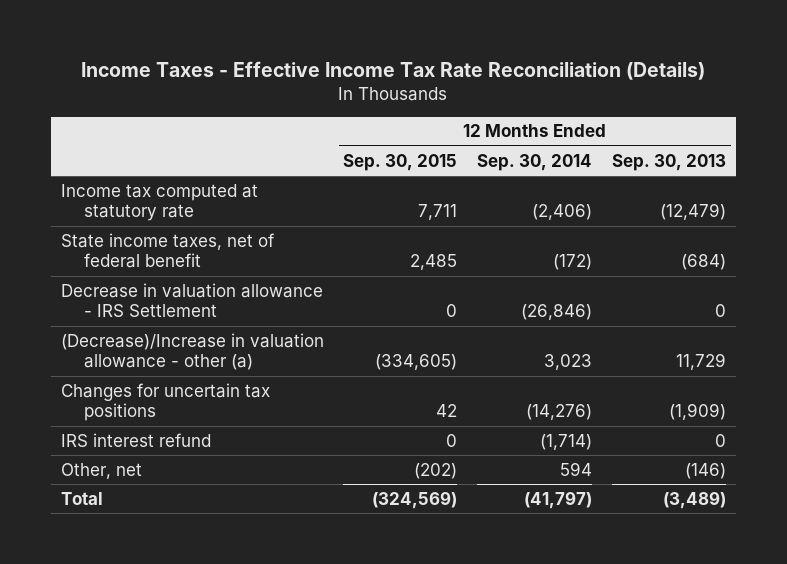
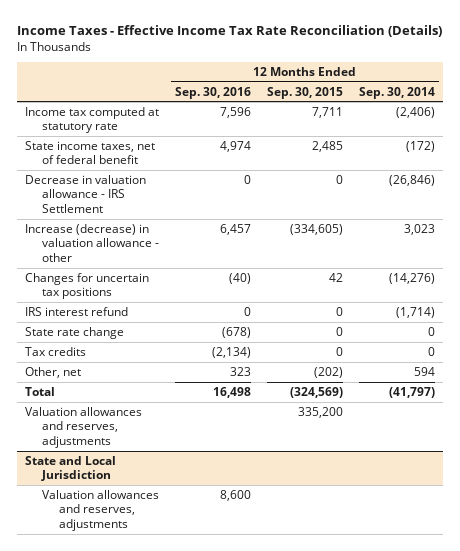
[612,153,727,171] Sep. 30, 2013 -> none
none -> [175,86,252,99] Sep. 30, 2016
[60,332,324,371] (Decrease)/Increase in valuation allowance - other (a) -> [25,223,160,262] Increase (decrease) in valuation allowance - other
none -> [25,326,125,339] State rate change
none -> [25,346,87,356] Tax credits
none -> [25,406,143,448] Valuation allowances and reserves, adjustments
none -> [25,455,117,482] State and Local Jurisdiction
none -> [42,489,160,531] Valuation allowances and reserves, adjustments

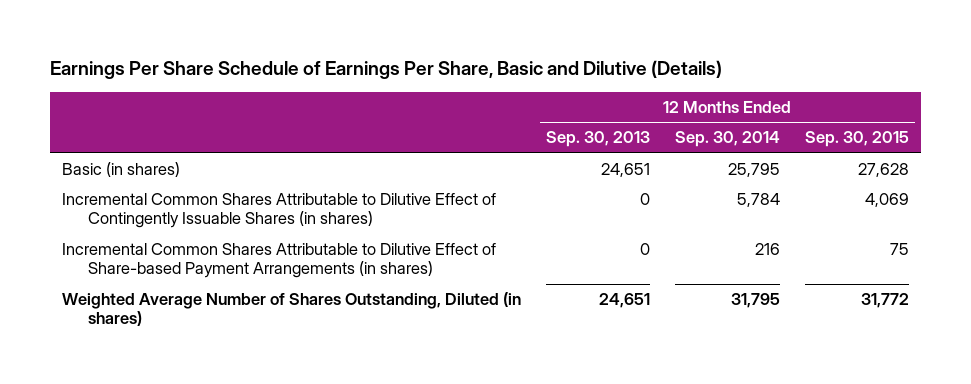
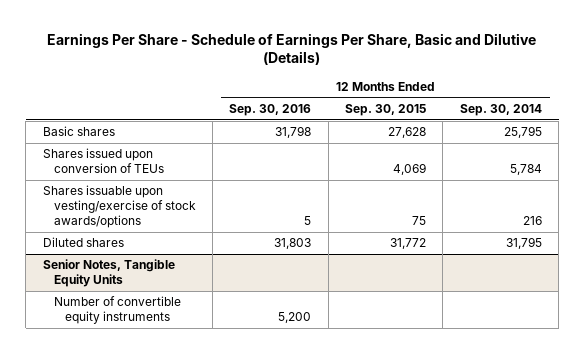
[49,60,722,80] Earnings Per Share Schedule of Earnings Per Share, Basic and Dilutive (Details) -> [47,32,537,66] Earnings Per Share - Schedule of Earnings Per Share, Basic and Dilutive (Details)
[546,131,651,148] Sep. 30, 2013 -> none
none -> [229,104,312,117] Sep. 30, 2016
[62,162,181,178] Basic (in shares) -> [42,126,115,137] Basic shares
[62,193,497,229] Incremental Common Shares Attributable to Dilutive Effect of Contingently Issuable Shares (in shares) -> [42,148,164,174] Shares issued upon conversion of TEUs
[62,243,497,279] Incremental Common Shares Attributable to Dilutive Effect of Share-based Payment Arrangements (in shares) -> [42,185,196,229] Shares issuable upon vesting/exercise of stock awards/options
[62,292,522,327] Weighted Average Number of Shares Outstanding, Diluted (in shares) -> [42,237,124,248] Diluted shares
none -> [42,259,175,288] Senior Notes, Tangible Equity Units
none -> [53,296,181,325] Number of convertible equity instruments

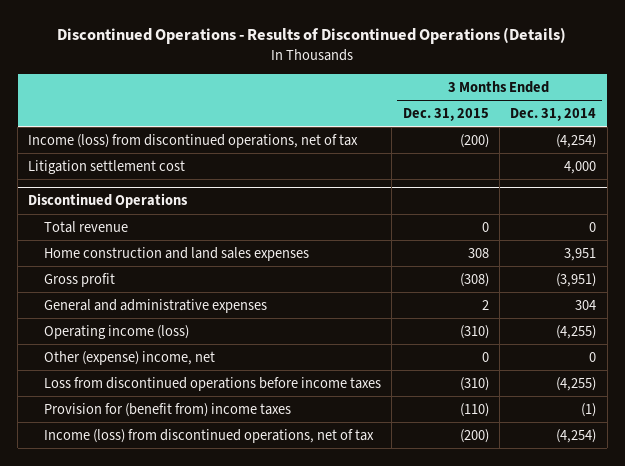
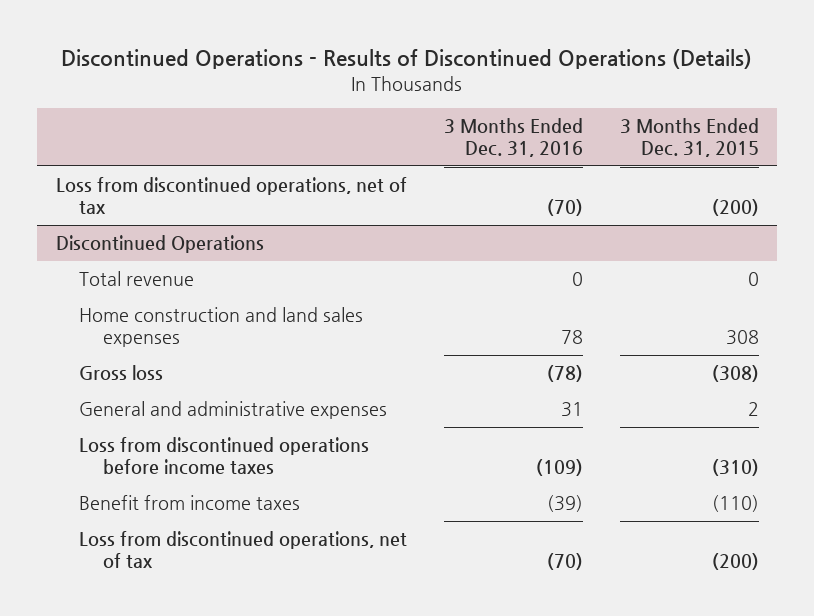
[510,107,597,121] Dec. 31, 2014 -> none
none -> [444,118,584,158] 3 Months Ended Dec. 31, 2016
[28,159,186,174] Litigation settlement cost -> none
[28,133,359,148] Income (loss) from discontinued operations, net of tax -> [55,177,407,215] Loss from discontinued operations, net of tax
[43,272,115,287] Gross profit -> [79,365,164,381] Gross loss
[43,324,189,339] Operating income (loss) -> none
[43,350,215,365] Other (expense) income, net -> none
[43,402,291,417] Provision for (benefit from) income taxes -> [79,495,301,511] Benefit from income taxes
[43,428,374,443] Income (loss) from discontinued operations, net of tax -> [79,531,408,569] Loss from discontinued operations, net of tax

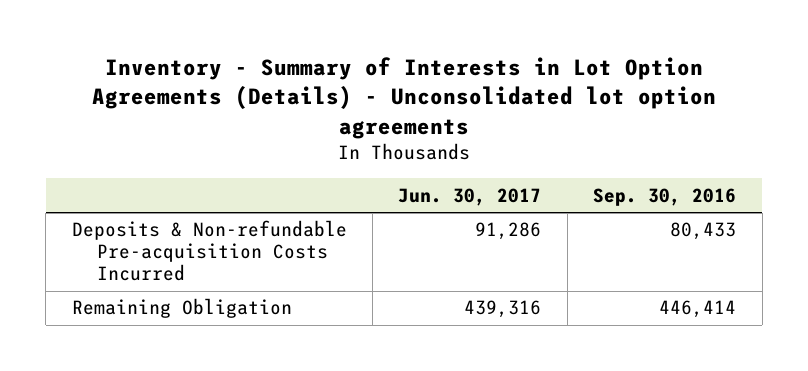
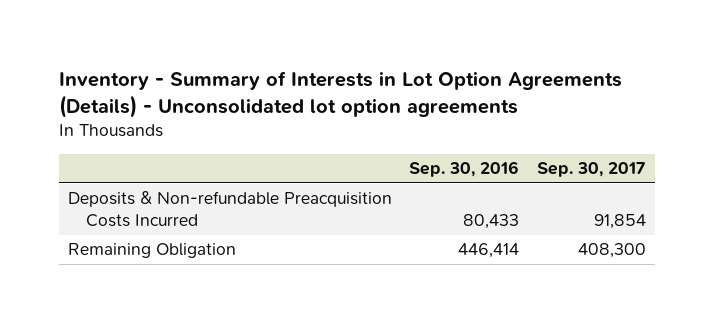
[398,187,542,206] Jun. 30, 2017 -> none
none -> [537,162,647,178] Sep. 30, 2017
[71,220,347,282] Deposits & Non-refundable Pre-acquisition Costs Incurred -> [67,191,392,228] Deposits & Non-refundable Preacquisition Costs Incurred

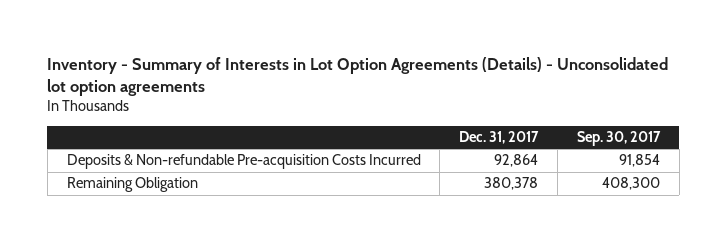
[409,161,520,178] Sep. 30, 2016 -> none
none -> [459,131,540,145] Dec. 31, 2017
[67,191,392,228] Deposits & Non-refundable Preacquisition Costs Incurred -> [66,154,421,170] Deposits & Non-refundable Pre-acquisition Costs Incurred

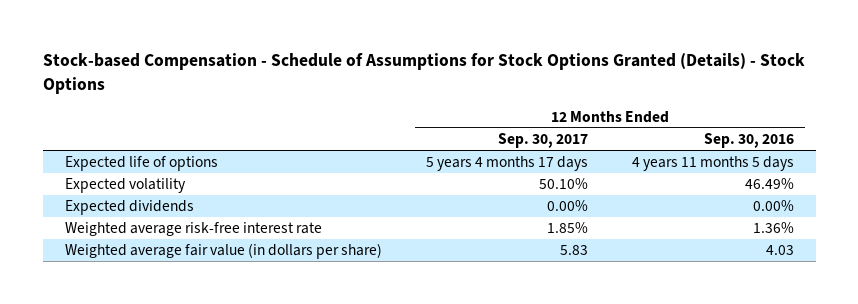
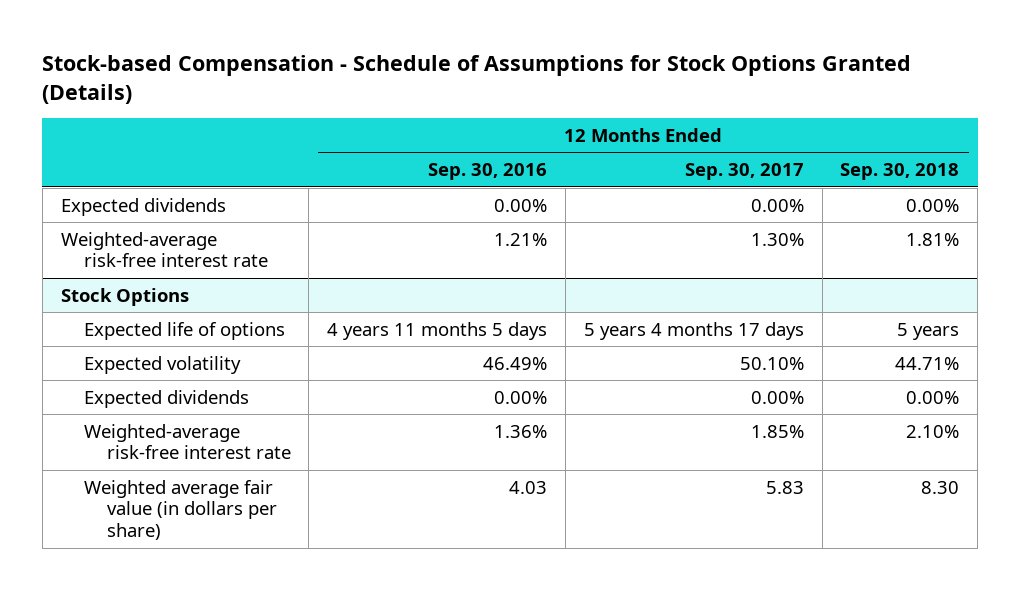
[42,53,805,95] Stock-based Compensation - Schedule of Assumptions for Stock Options Granted (Details) - Stock Options -> [42,55,912,104] Stock-based Compensation - Schedule of Assumptions for Stock Options Granted (Details)
none -> [840,163,960,181] Sep. 30, 2018
none -> [60,197,226,216] Expected dividends
none -> [60,231,268,268] Weighted-average risk-free interest rate
none -> [60,287,189,306] Stock Options
[64,222,322,237] Weighted average risk-free interest rate -> [83,423,291,460] Weighted-average risk-free interest rate

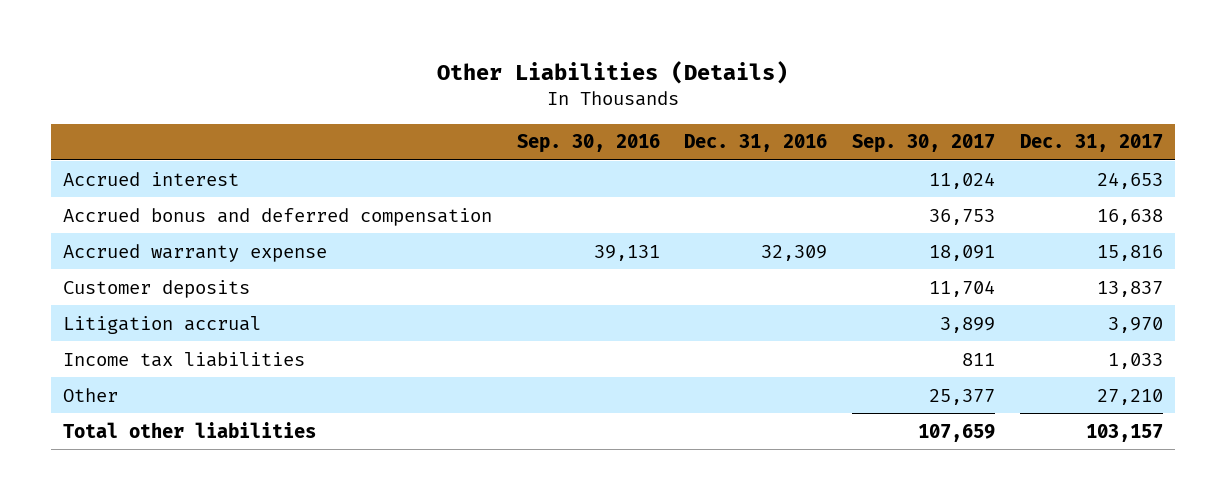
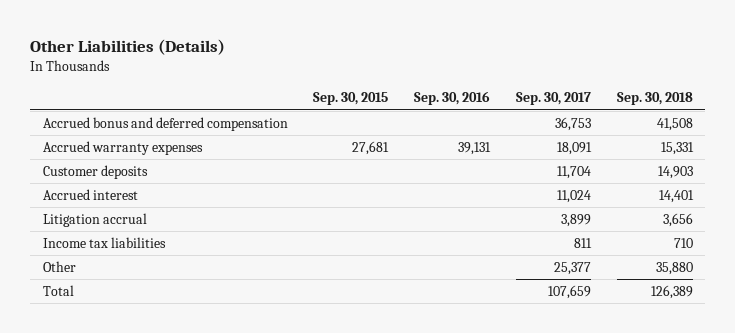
[684,134,828,153] Dec. 31, 2016 -> none
[1019,134,1163,153] Dec. 31, 2017 -> none
none -> [313,92,389,106] Sep. 30, 2015
none -> [616,92,693,106] Sep. 30, 2018
[62,243,327,262] Accrued warranty expense -> [42,141,203,156] Accrued warranty expenses
[62,171,239,186] Accrued interest -> [42,189,138,201] Accrued interest
[62,421,316,438] Total other liabilities -> [42,285,74,297] Total

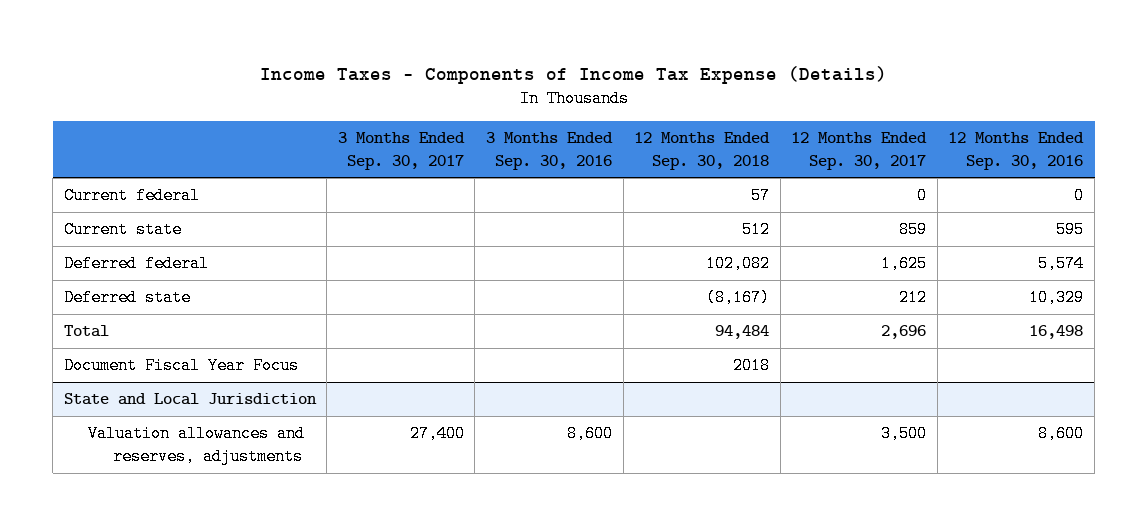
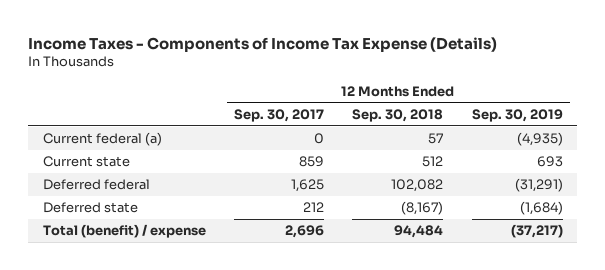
[337,132,465,170] 3 Months Ended Sep. 30, 2017 -> none
[485,132,613,170] 3 Months Ended Sep. 30, 2016 -> none
[948,132,1085,170] 12 Months Ended Sep. 30, 2016 -> none
none -> [471,108,563,122] Sep. 30, 2019
[63,187,200,205] Current federal -> [42,132,162,147] Current federal (a)
[63,357,299,375] Document Fiscal Year Focus -> none
[63,393,317,406] State and Local Jurisdiction -> none
[88,425,306,465] Valuation allowances and reserves, adjustments -> none
[63,325,109,338] Total -> [42,224,206,239] Total (benefit) / expense

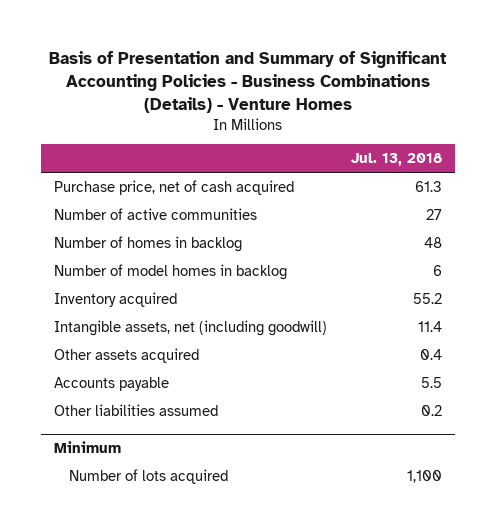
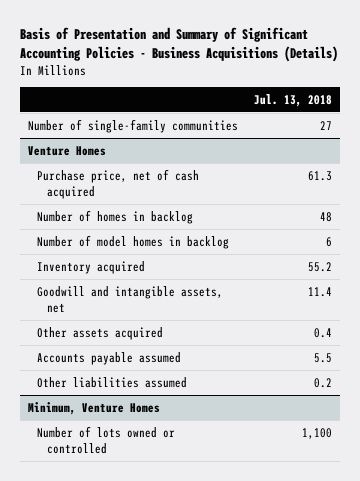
[49,51,448,113] Basis of Presentation and Summary of Significant Accounting Policies - Business Combinations (Details) - Venture Homes -> [19,27,338,63] Basis of Presentation and Summary of Significant Accounting Policies - Business Acquisitions (Details)
none -> [27,118,238,133] Number of single-family communities
none -> [27,145,106,156] Venture Homes
[53,207,257,220] Number of active communities -> none
[53,319,327,336] Intangible assets, net (including goodwill) -> [37,285,224,313] Goodwill and intangible assets, net
[53,376,169,391] Accounts payable -> [37,351,182,365] Accounts payable assumed
[53,441,121,454] Minimum -> none
none -> [27,401,160,415] Minimum, Venture Homes
[69,468,229,484] Number of lots acquired -> [37,425,176,454] Number of lots owned or controlled

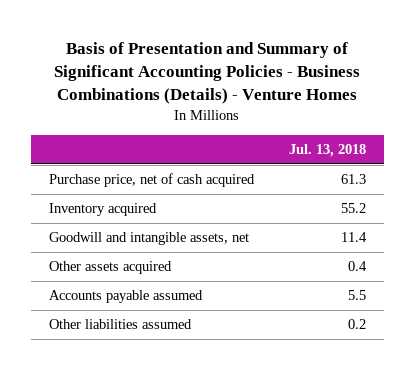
[19,27,338,63] Basis of Presentation and Summary of Significant Accounting Policies - Business Acquisitions (Details) -> [54,42,361,104] Basis of Presentation and Summary of Significant Accounting Policies - Business Combinations (Details) - Venture Homes
[27,118,238,133] Number of single-family communities -> none
[27,145,106,156] Venture Homes -> none
[37,209,194,224] Number of homes in backlog -> none
[37,234,230,249] Number of model homes in backlog -> none
[27,401,160,415] Minimum, Venture Homes -> none
[37,425,176,454] Number of lots owned or controlled -> none

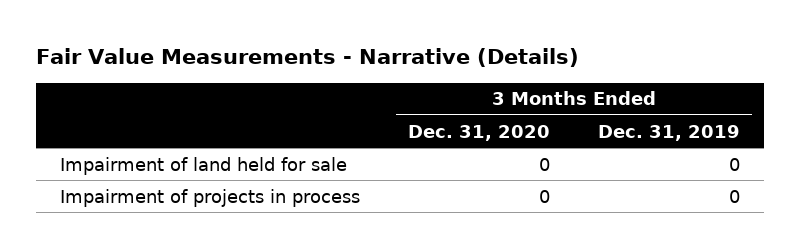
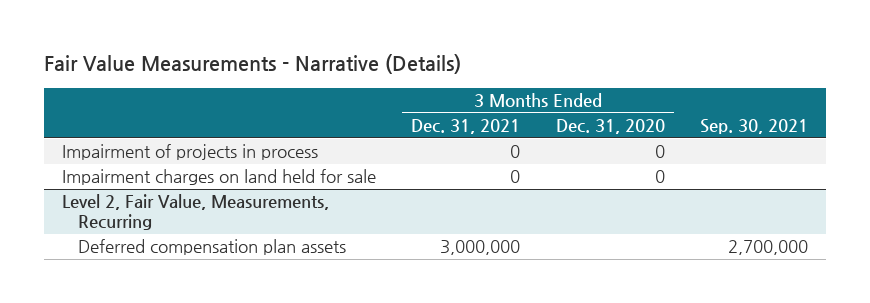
[598,124,741,141] Dec. 31, 2019 -> none
none -> [411,119,521,135] Dec. 31, 2021
none -> [700,119,809,135] Sep. 30, 2021
[60,156,348,175] Impairment of land held for sale -> none
none -> [61,169,376,186] Impairment charges on land held for sale
none -> [61,194,329,231] Level 2, Fair Value, Measurements, Recurring
none -> [78,239,347,256] Deferred compensation plan assets

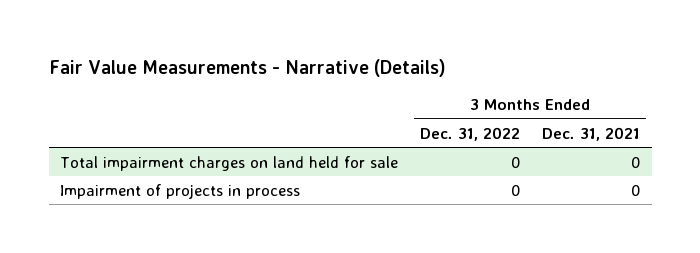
[555,119,665,135] Dec. 31, 2020 -> none
[700,119,809,135] Sep. 30, 2021 -> none
none -> [420,126,521,141] Dec. 31, 2022
none -> [59,155,398,171] Total impairment charges on land held for sale
[61,169,376,186] Impairment charges on land held for sale -> none
[61,194,329,231] Level 2, Fair Value, Measurements, Recurring -> none
[78,239,347,256] Deferred compensation plan assets -> none

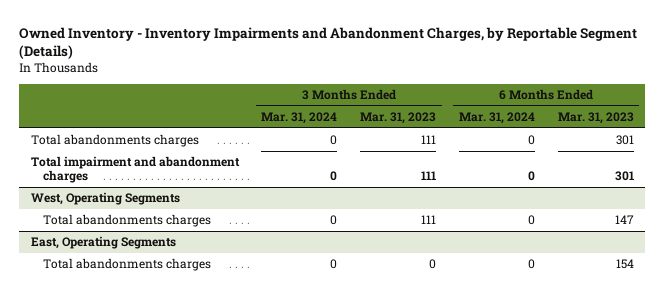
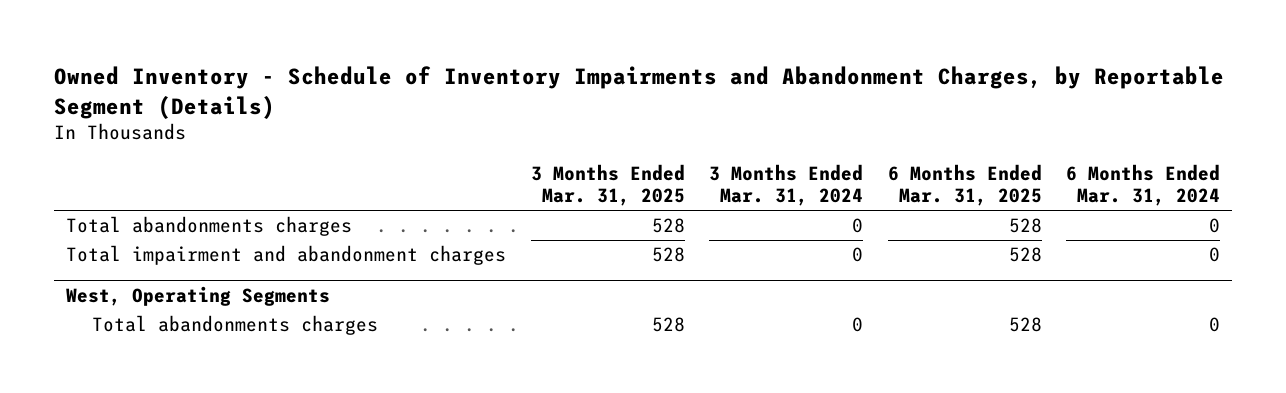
[19,26,638,60] Owned Inventory - Inventory Impairments and Abandonment Charges, by Reportable Segment (Details) -> [54,65,1225,119] Owned Inventory - Schedule of Inventory Impairments and Abandonment Charges, by Reportable Segment (Details)
[360,111,437,124] Mar. 31, 2023 -> none
[557,111,634,124] Mar. 31, 2023 -> none
none -> [530,163,685,207] 3 Months Ended Mar. 31, 2025
none -> [887,163,1042,207] 6 Months Ended Mar. 31, 2025
[30,236,176,250] East, Operating Segments -> none
[42,258,211,272] Total abandonments charges -> none

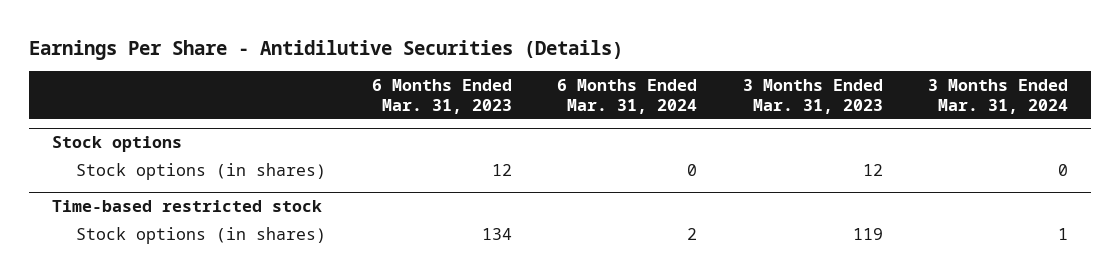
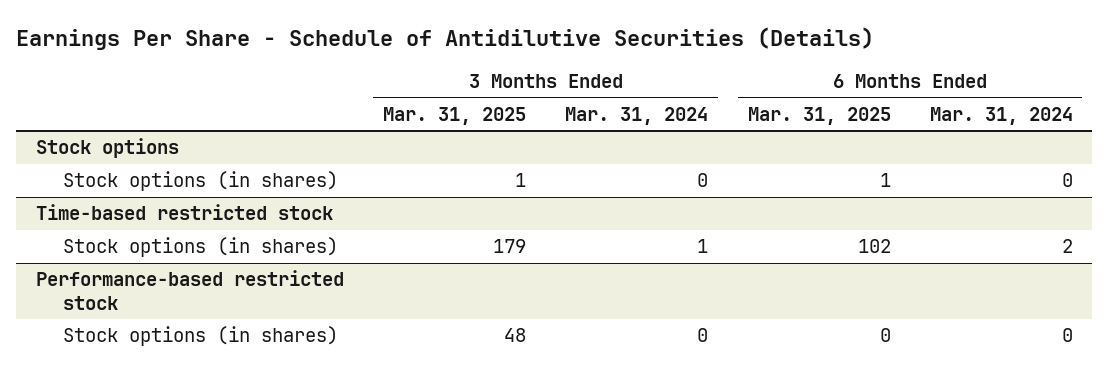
[29,39,624,60] Earnings Per Share - Antidilutive Securities (Details) -> [16,27,875,51] Earnings Per Share - Schedule of Antidilutive Securities (Details)
[371,78,512,114] 6 Months Ended Mar. 31, 2023 -> none
[742,78,883,114] 3 Months Ended Mar. 31, 2023 -> none
none -> [383,106,527,125] Mar. 31, 2025
none -> [747,106,891,125] Mar. 31, 2025
none -> [36,270,345,310] Performance-based restricted stock
none -> [63,326,339,347] Stock options (in shares)

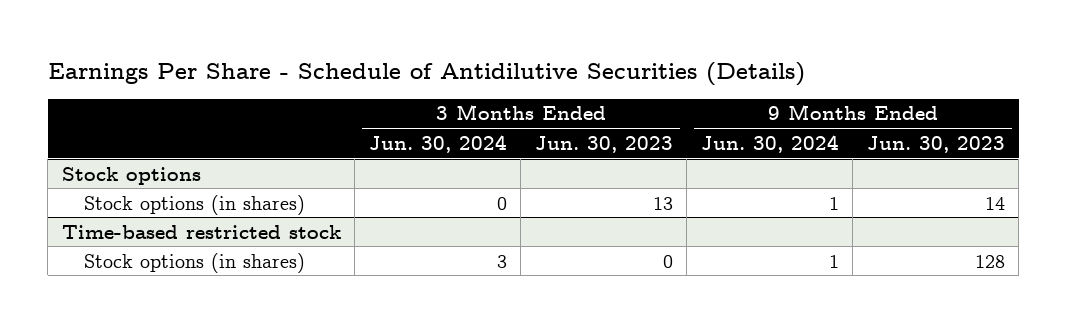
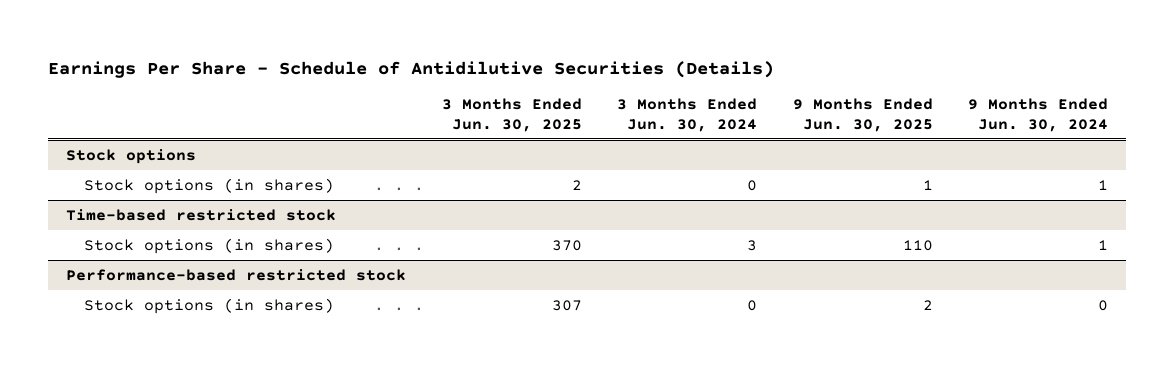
[534,135,673,153] Jun. 30, 2023 -> none
[866,135,1005,153] Jun. 30, 2023 -> none
none -> [441,98,582,132] 3 Months Ended Jun. 30, 2025
none -> [792,98,933,132] 9 Months Ended Jun. 30, 2025
none -> [65,268,406,281] Performance-based restricted stock
none -> [83,297,334,314] Stock options (in shares)

